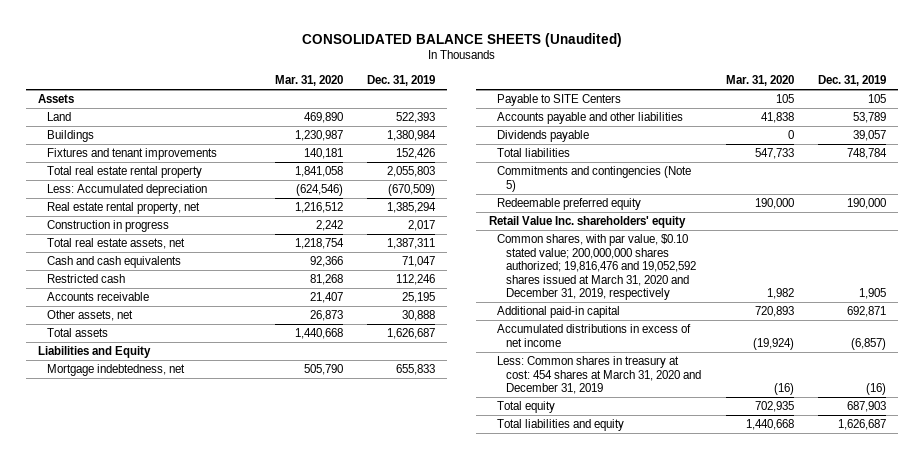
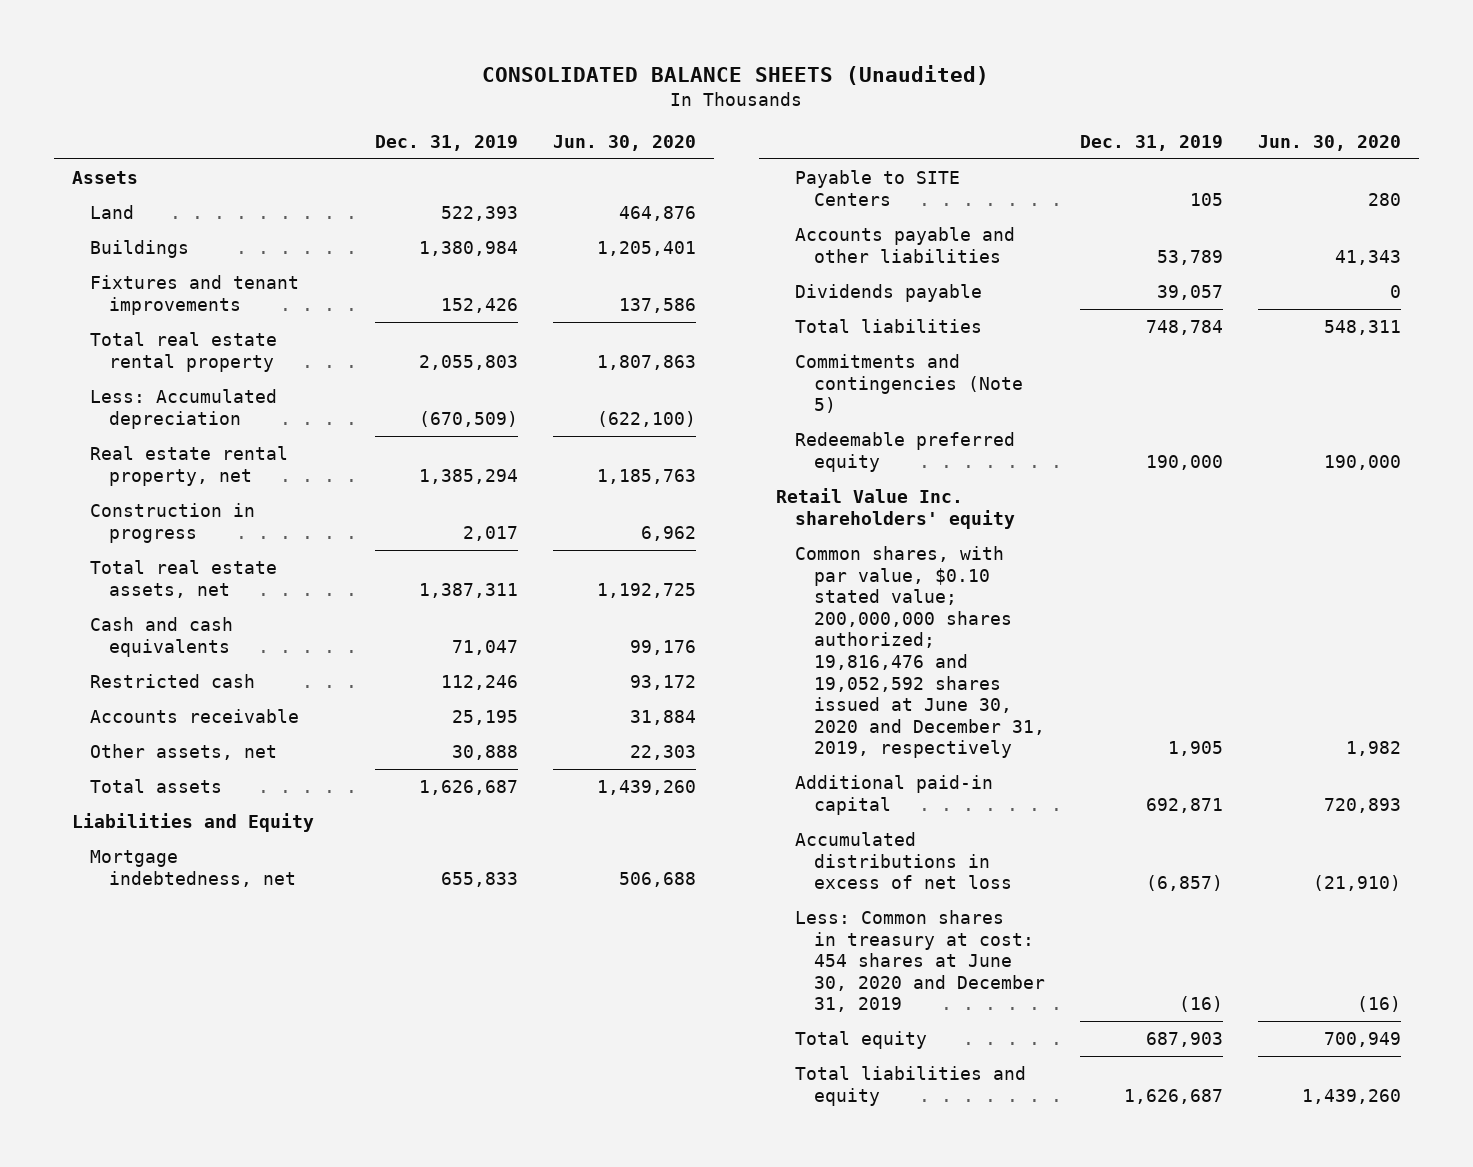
[274,75,343,87] Mar. 31, 2020 -> none
none -> [553,134,697,151] Jun. 30, 2020
[497,234,697,300] Common shares, with par value, $0.10 stated value; 200,000,000 shares authorized; 19,816,476 and 19,052,592 shares issued at March 31, 2020 and December 31, 2019, respectively -> [794,546,1045,759] Common shares, with par value, $0.10 stated value; 200,000,000 shares authorized; 19,816,476 and 19,052,592 shares issued at June 30, 2020 and December 31, 2019, respectively
[497,324,692,347] Accumulated distributions in excess of net income -> [794,832,1012,890] Accumulated distributions in excess of net loss
[497,356,702,395] Less: Common shares in treasury at cost: 454 shares at March 31, 2020 and December 31, 2019 -> [794,910,1045,1013] Less: Common shares in treasury at cost: 454 shares at June 30, 2020 and December 31, 2019

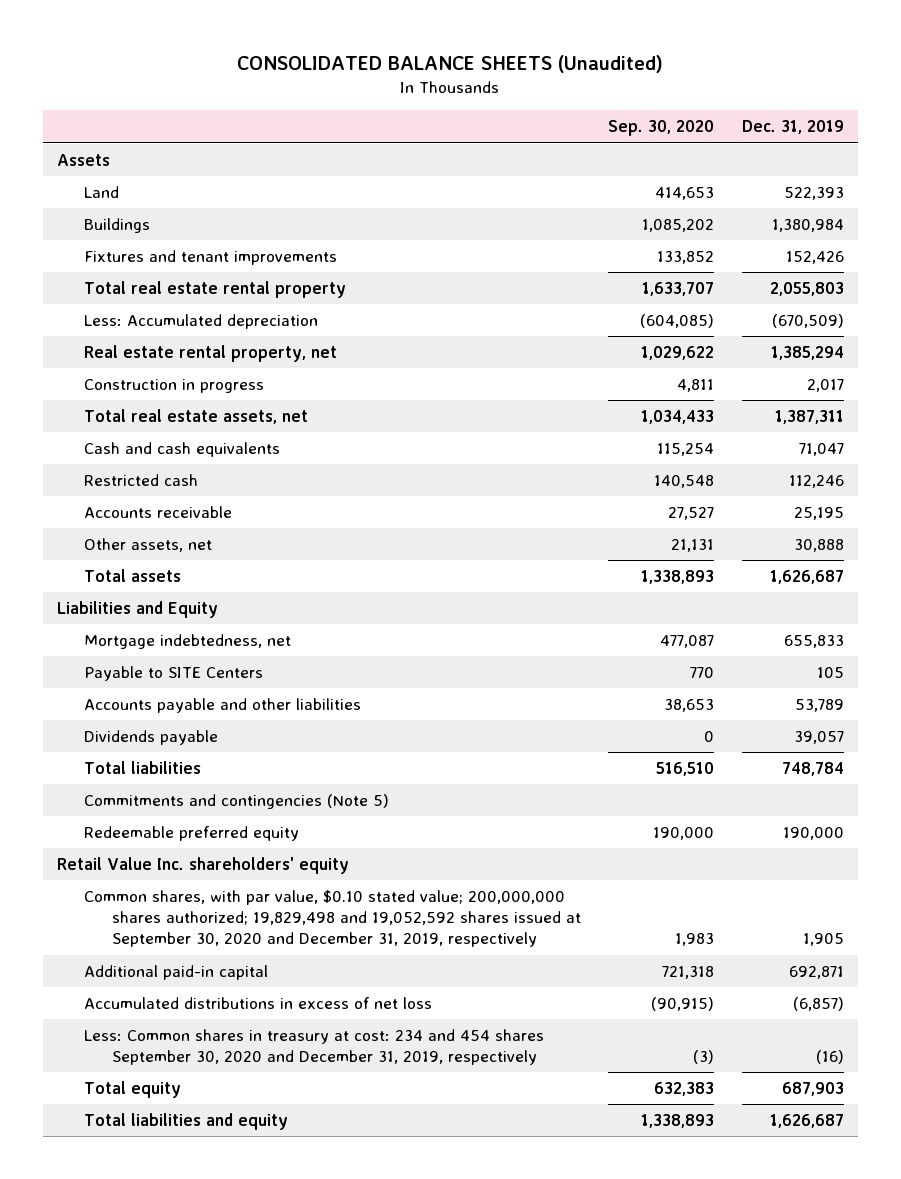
[553,134,697,151] Jun. 30, 2020 -> none
none -> [608,120,715,137] Sep. 30, 2020
[794,546,1045,759] Common shares, with par value, $0.10 stated value; 200,000,000 shares authorized; 19,816,476 and 19,052,592 shares issued at June 30, 2020 and December 31, 2019, respectively -> [84,890,581,948] Common shares, with par value, $0.10 stated value; 200,000,000 shares authorized; 19,829,498 and 19,052,592 shares issued at September 30, 2020 and December 31, 2019, respectively
[794,910,1045,1013] Less: Common shares in treasury at cost: 454 shares at June 30, 2020 and December 31, 2019 -> [84,1029,545,1066] Less: Common shares in treasury at cost: 234 and 454 shares September 30, 2020 and December 31, 2019, respectively

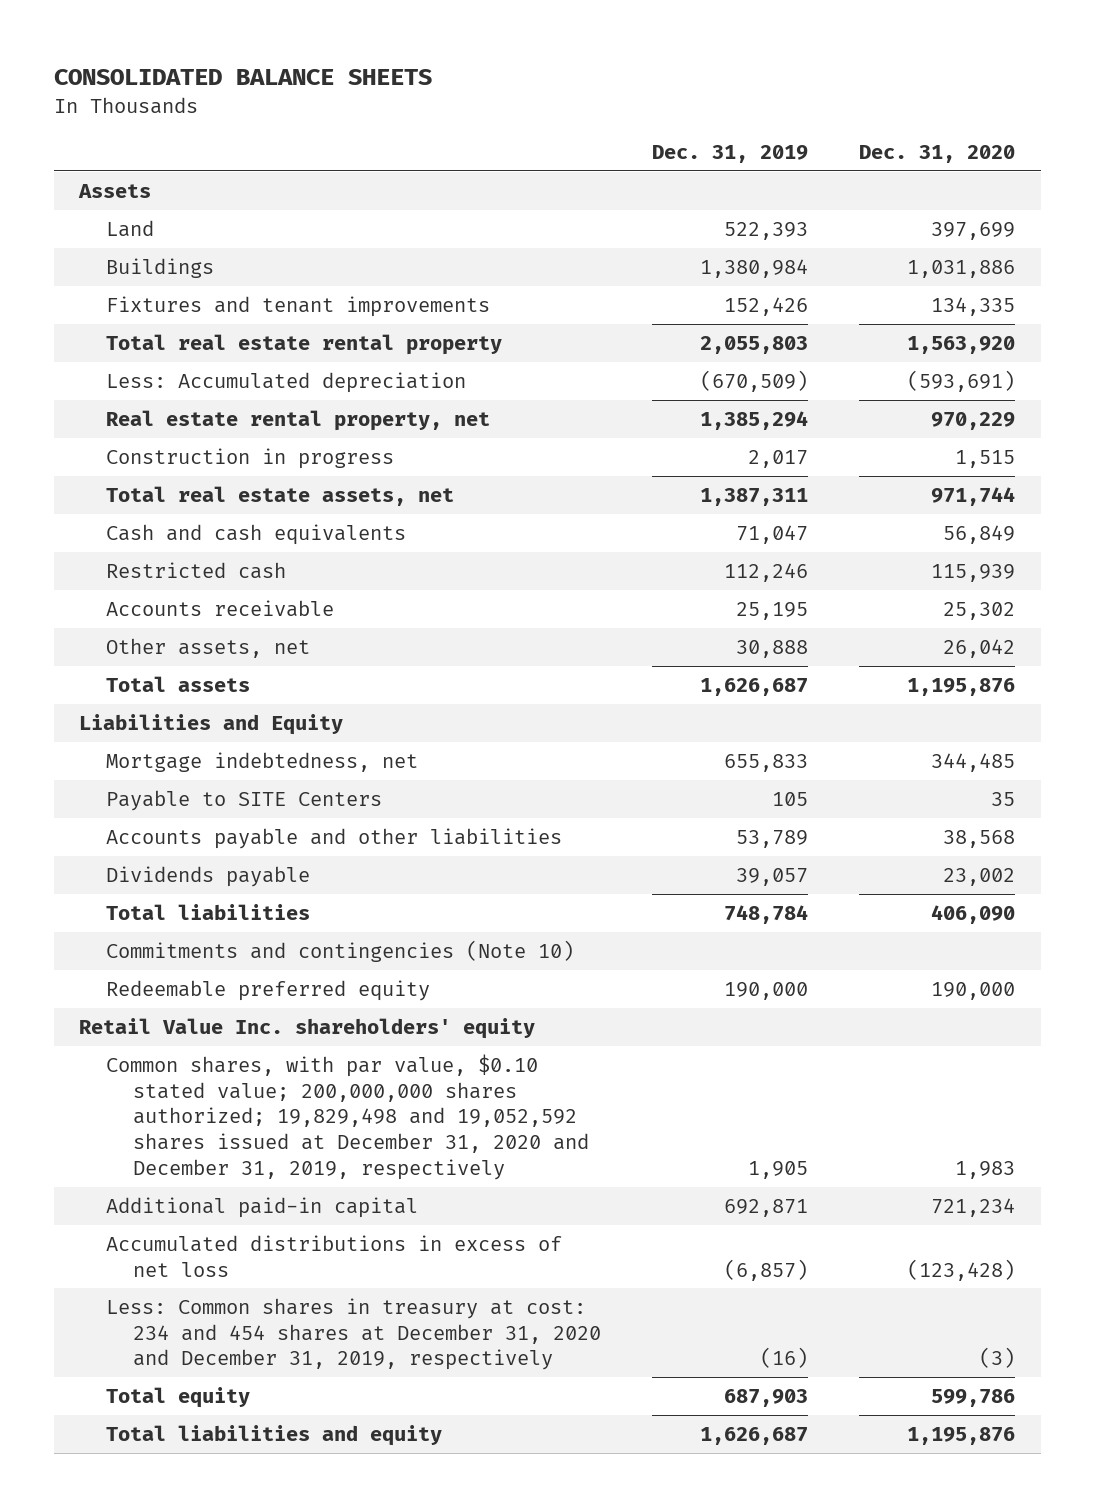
[237,55,664,74] CONSOLIDATED BALANCE SHEETS (Unaudited) -> [53,69,432,86] CONSOLIDATED BALANCE SHEETS
[608,120,715,137] Sep. 30, 2020 -> none
none -> [859,144,1016,163] Dec. 31, 2020
[84,794,390,810] Commitments and contingencies (Note 5) -> [106,939,575,962] Commitments and contingencies (Note 10)
[84,890,581,948] Common shares, with par value, $0.10 stated value; 200,000,000 shares authorized; 19,829,498 and 19,052,592 shares issued at September 30, 2020 and December 31, 2019, respectively -> [106,1053,590,1180] Common shares, with par value, $0.10 stated value; 200,000,000 shares authorized; 19,829,498 and 19,052,592 shares issued at December 31, 2020 and December 31, 2019, respectively
[84,1029,545,1066] Less: Common shares in treasury at cost: 234 and 454 shares September 30, 2020 and December 31, 2019, respectively -> [106,1297,602,1371] Less: Common shares in treasury at cost: 234 and 454 shares at December 31, 2020 and December 31, 2019, respectively

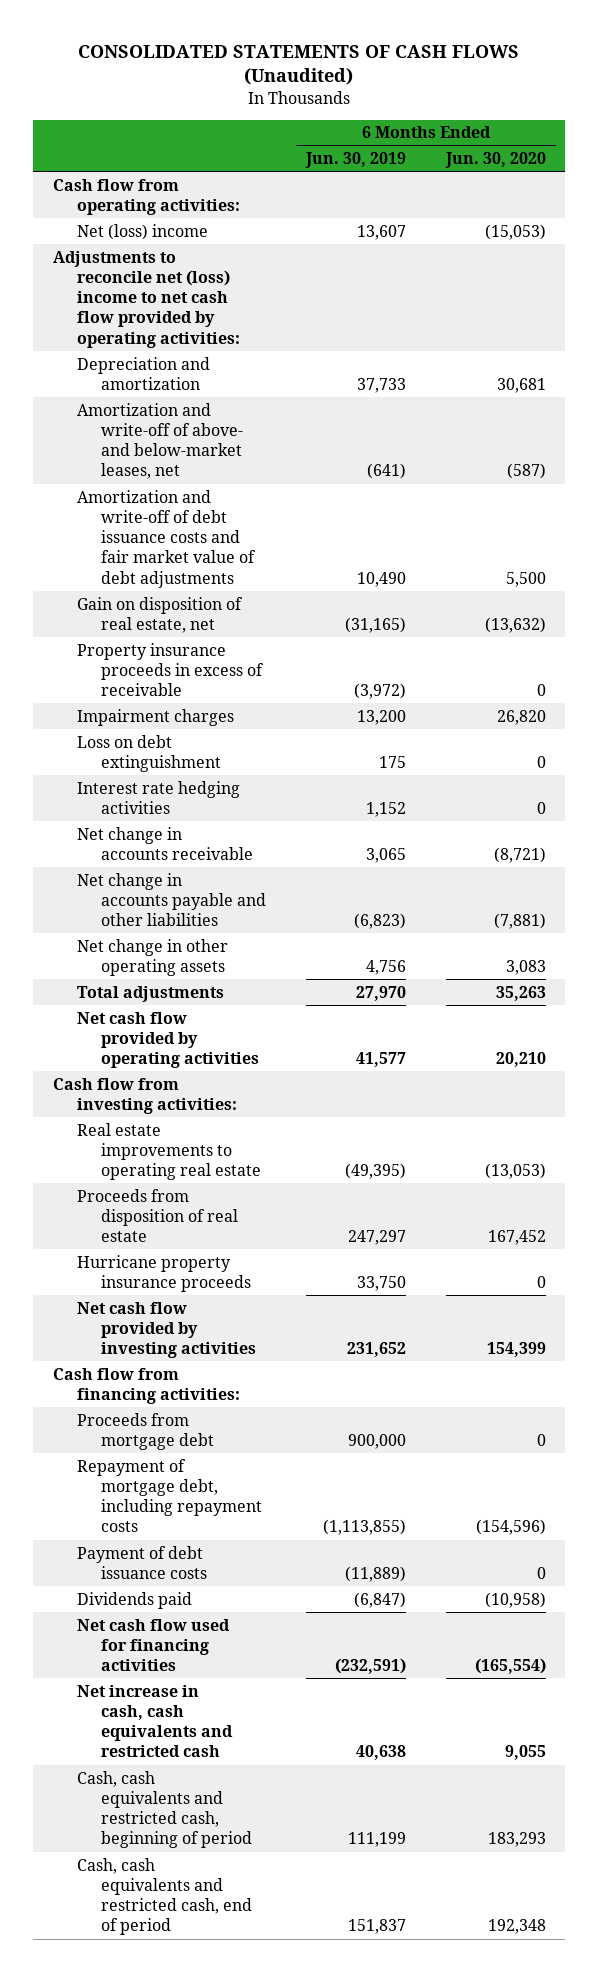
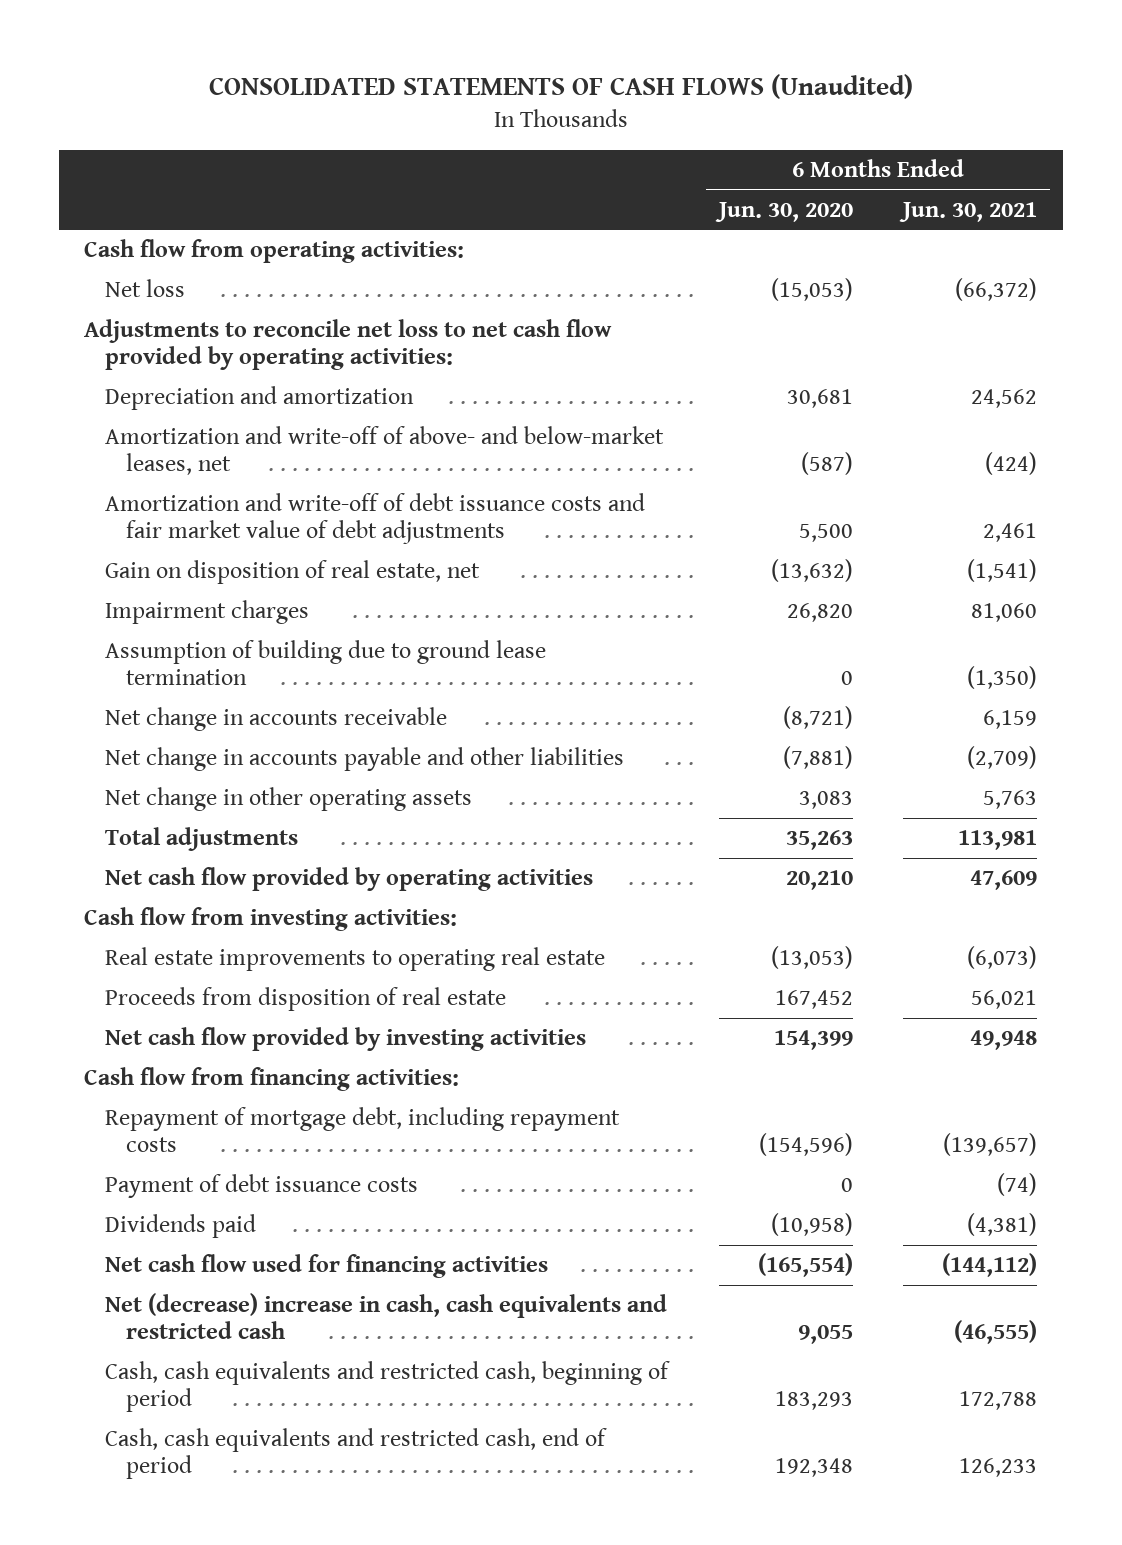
[304,152,406,169] Jun. 30, 2019 -> none
none -> [899,201,1038,222] Jun. 30, 2021
[77,223,209,240] Net (loss) income -> [105,279,186,298] Net loss
[53,250,241,348] Adjustments to reconcile net (loss) income to net cash flow provided by operating activities: -> [84,319,613,371] Adjustments to reconcile net loss to net cash flow provided by operating activities:
[77,642,265,697] Property insurance proceeds in excess of receivable -> none
[77,734,222,772] Loss on debt extinguishment -> none
[77,780,241,814] Interest rate hedging activities -> none
none -> [105,640,547,686] Assumption of building due to ground lease termination
[77,1254,252,1292] Hurricane property insurance proceeds -> none
[77,1412,215,1450] Proceeds from mortgage debt -> none
[77,1684,234,1758] Net increase in cash, cash equivalents and restricted cash -> [105,1293,668,1340] Net (decrease) increase in cash, cash equivalents and restricted cash

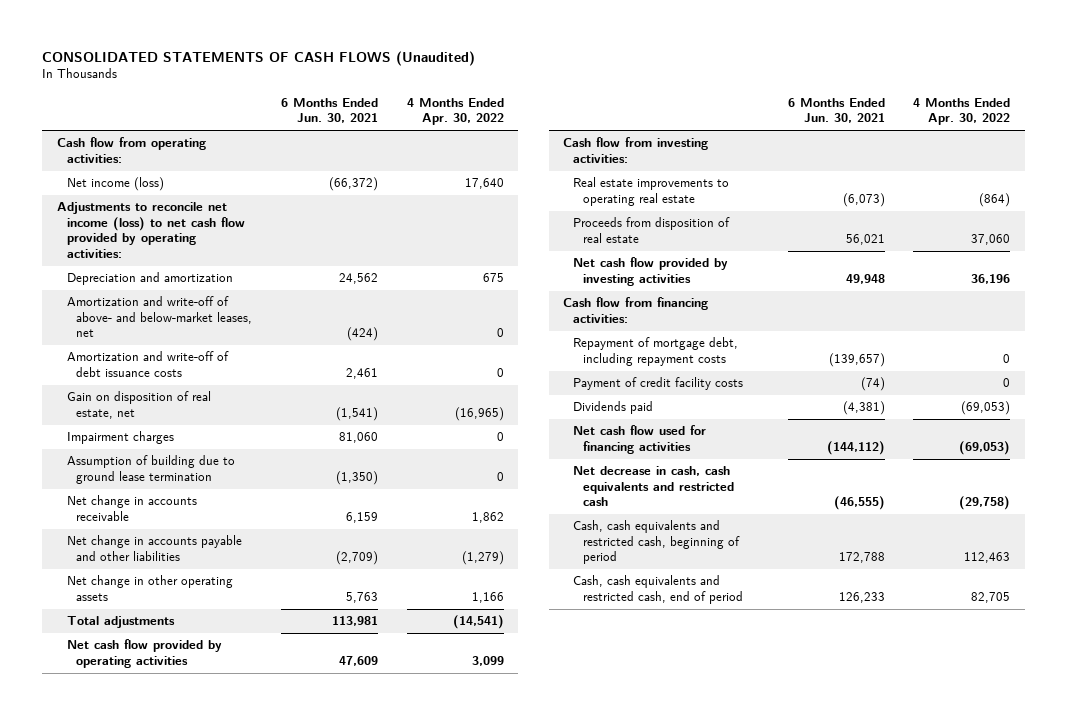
[714,201,853,222] Jun. 30, 2020 -> none
none -> [406,97,504,126] 4 Months Ended Apr. 30, 2022
[105,279,186,298] Net loss -> [66,177,164,192] Net income (loss)
[84,319,613,371] Adjustments to reconcile net loss to net cash flow provided by operating activities: -> [56,202,245,258] Adjustments to reconcile net income (loss) to net cash flow provided by operating activities:
[105,493,646,545] Amortization and write-off of debt issuance costs and fair market value of debt adjustments -> [66,351,229,377] Amortization and write-off of debt issuance costs
[105,1174,419,1199] Payment of debt issuance costs -> [573,377,744,391] Payment of credit facility costs
[105,1293,668,1340] Net (decrease) increase in cash, cash equivalents and restricted cash -> [573,466,734,507] Net decrease in cash, cash equivalents and restricted cash

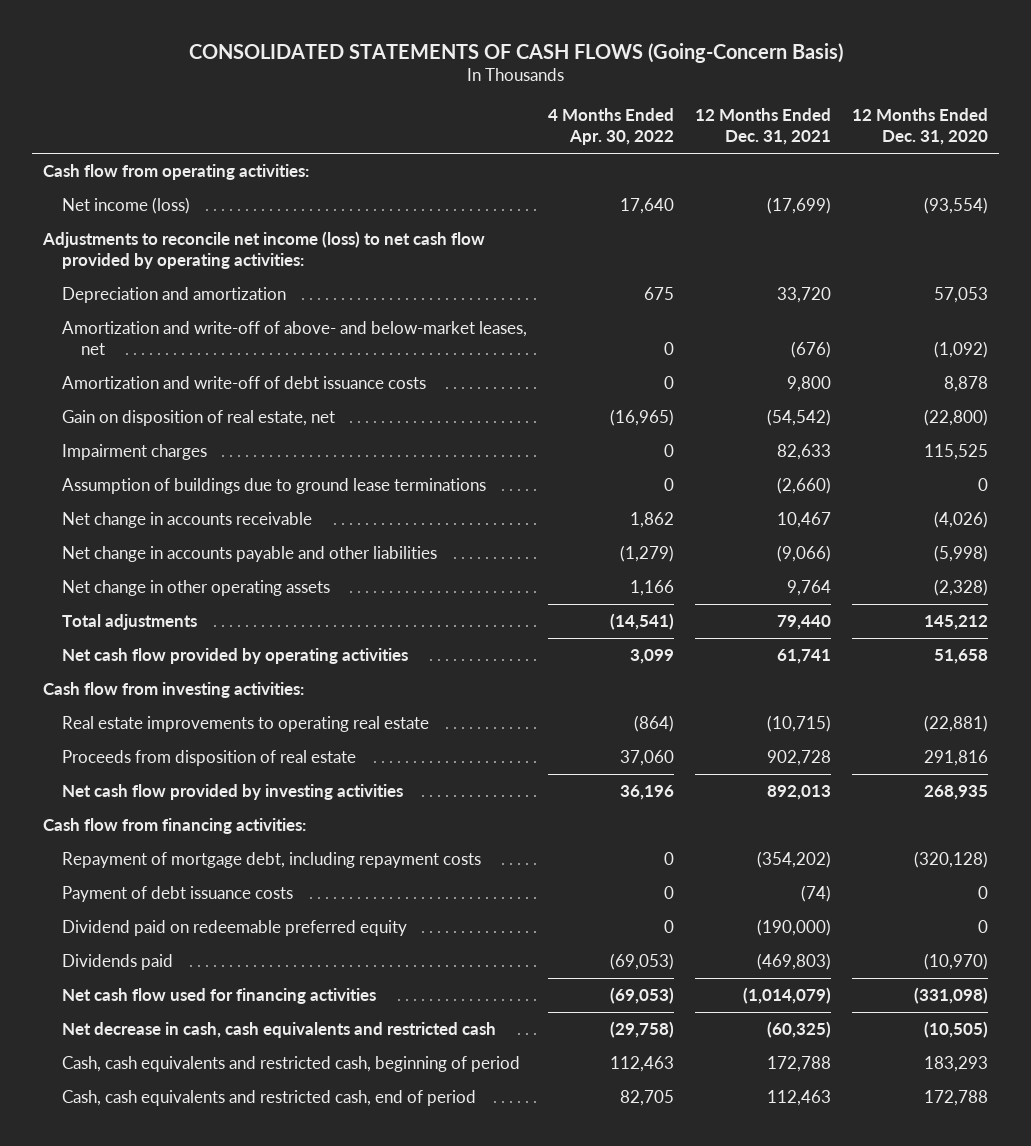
[42,50,476,66] CONSOLIDATED STATEMENTS OF CASH FLOWS (Unaudited) -> [188,42,843,63] CONSOLIDATED STATEMENTS OF CASH FLOWS (Going-Concern Basis)
[281,97,379,124] 6 Months Ended Jun. 30, 2021 -> none
none -> [695,107,832,146] 12 Months Ended Dec. 31, 2021
none -> [852,107,989,146] 12 Months Ended Dec. 31, 2020
[66,455,235,484] Assumption of building due to ground lease termination -> [61,477,486,494] Assumption of buildings due to ground lease terminations
[573,377,744,391] Payment of credit facility costs -> [61,885,293,902] Payment of debt issuance costs
none -> [61,919,407,936] Dividend paid on redeemable preferred equity

